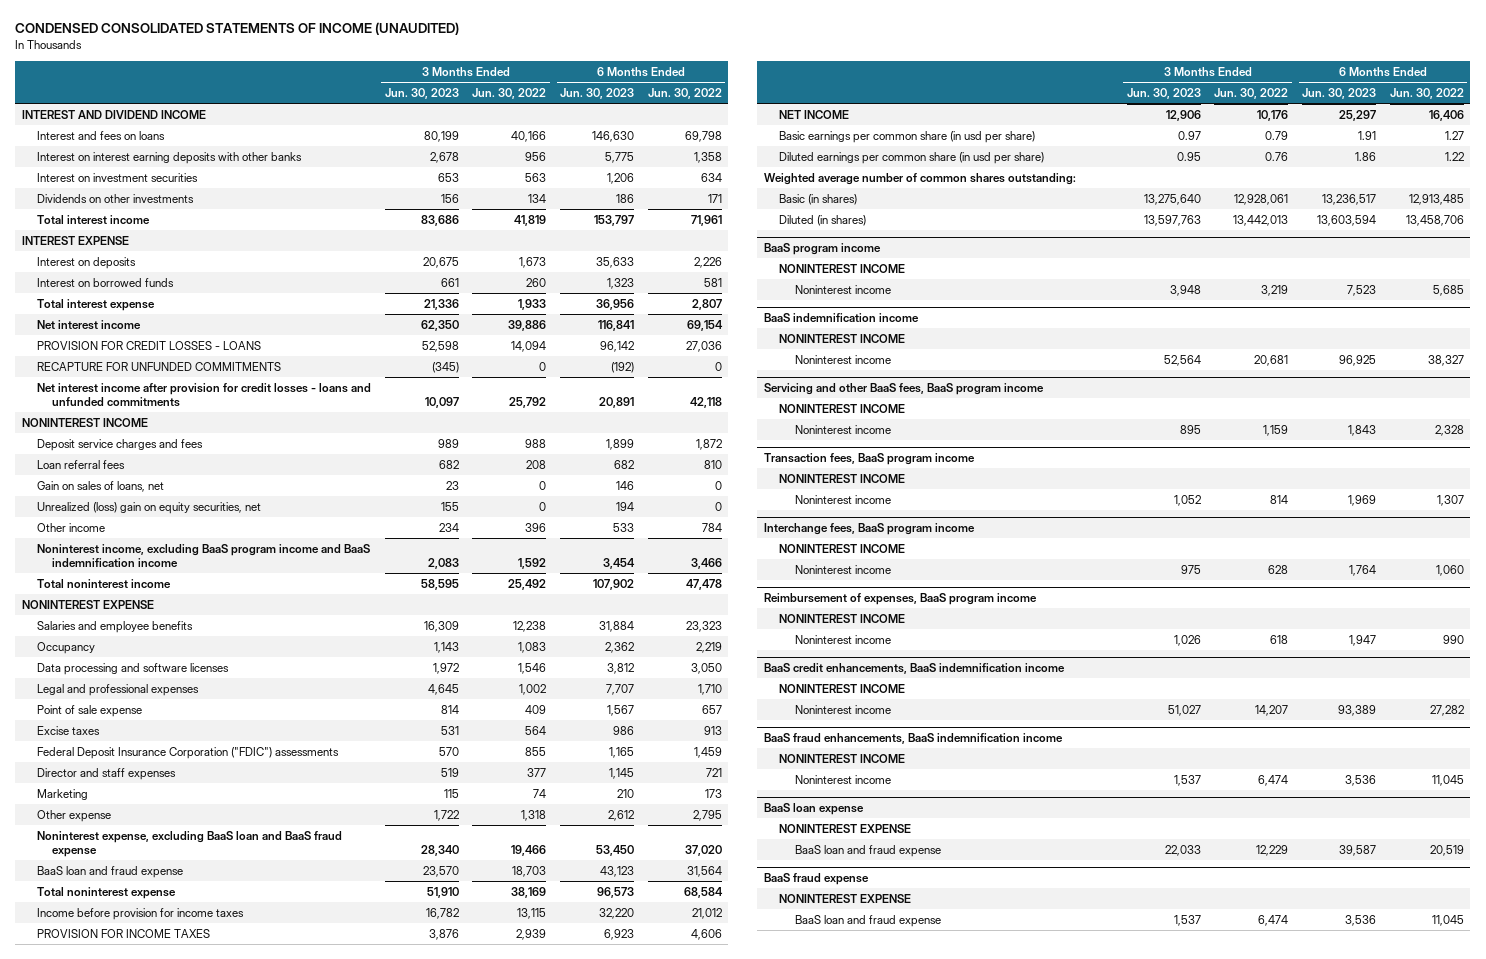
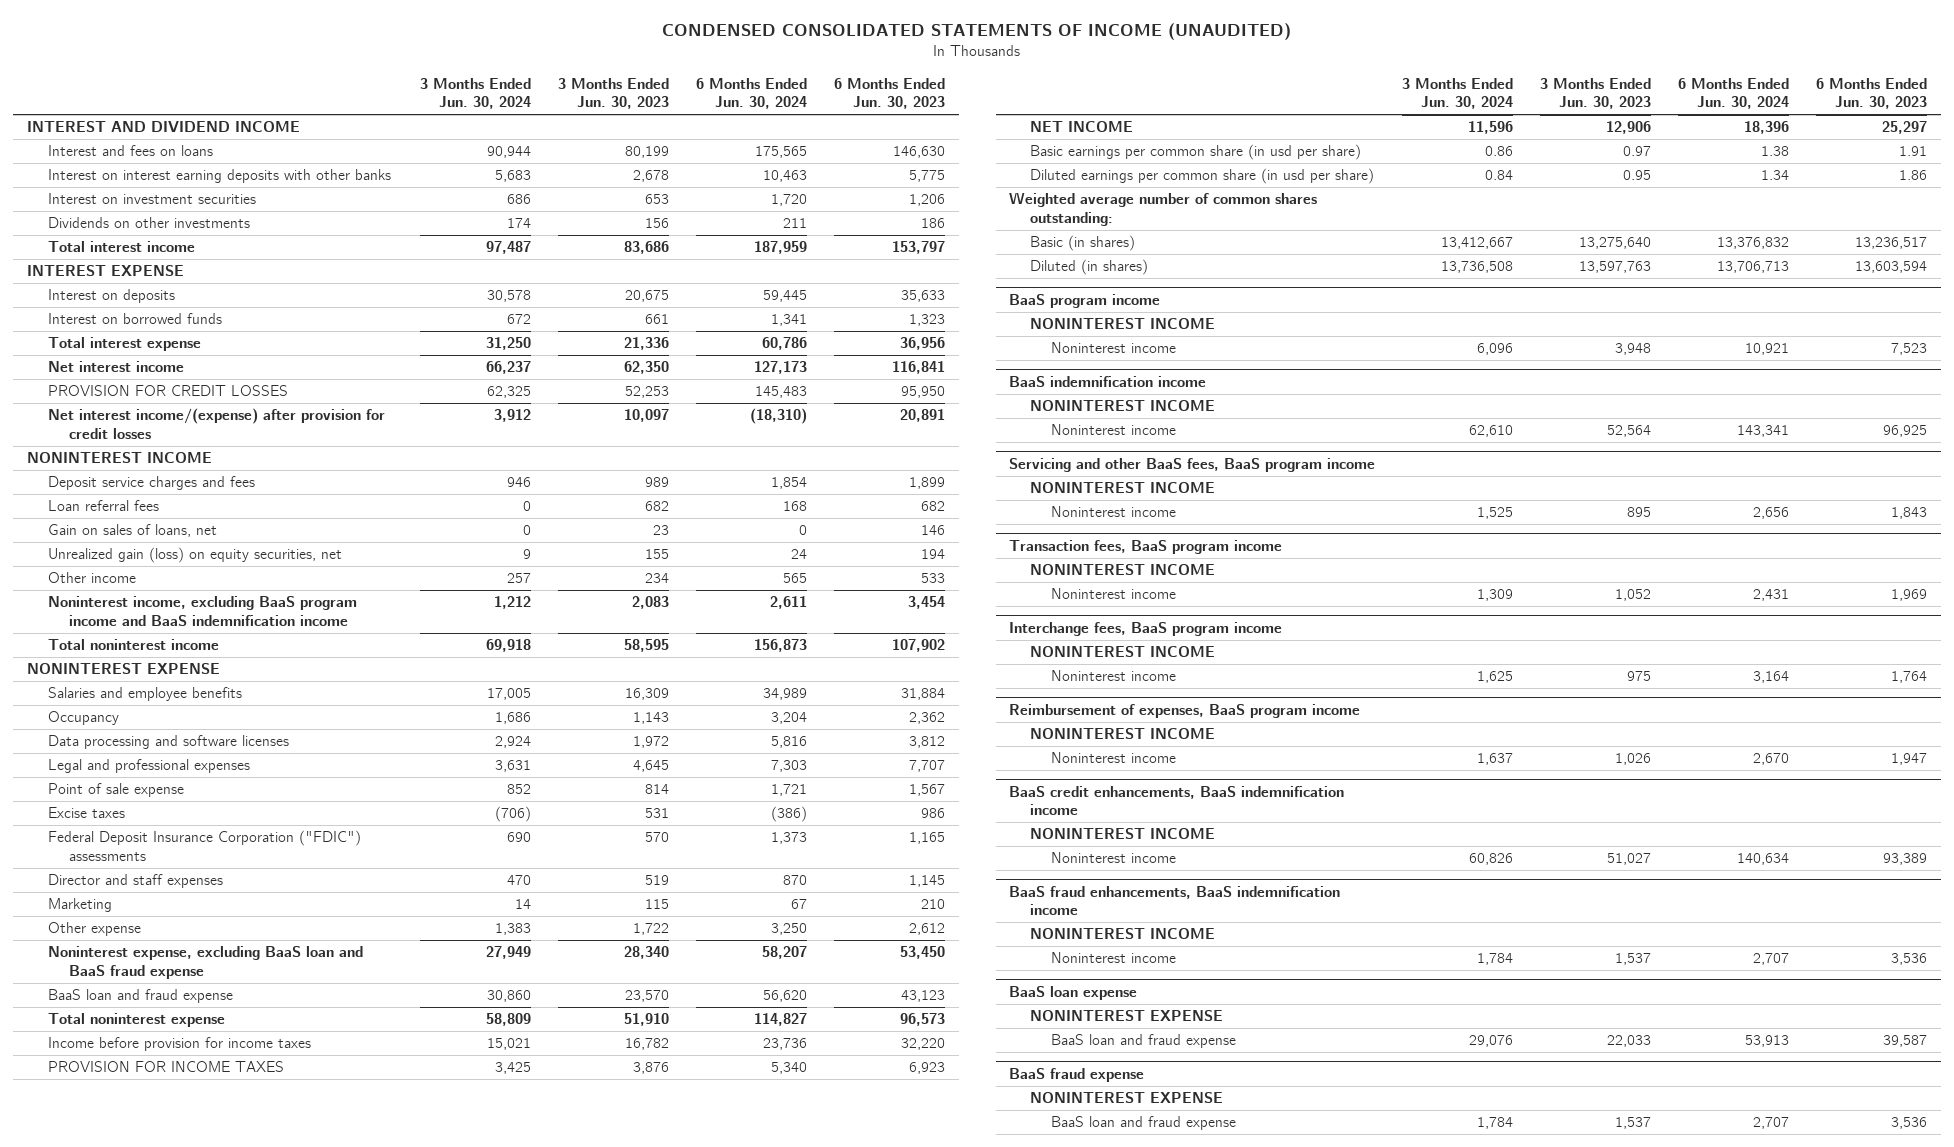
[472,87,547,99] Jun. 30, 2022 -> none
[647,87,722,99] Jun. 30, 2022 -> none
none -> [419,77,531,110] 3 Months Ended Jun. 30, 2024
none -> [696,77,808,110] 6 Months Ended Jun. 30, 2024
[37,361,282,371] RECAPTURE FOR UNFUNDED COMMITMENTS -> none
[37,340,262,350] PROVISION FOR CREDIT LOSSES - LOANS -> [47,385,288,397] PROVISION FOR CREDIT LOSSES
[421,340,459,352] 52,598 -> [624,386,669,399] 52,253
[599,340,634,352] 96,142 -> [901,386,946,399] 95,950
[37,382,372,408] Net interest income after provision for credit losses - loans and unfunded commitments -> [47,408,385,439] Net interest income/(expense) after provision for credit losses
[37,501,262,514] Unrealized (loss) gain on equity securities, net -> [47,547,342,564] Unrealized gain (loss) on equity securities, net

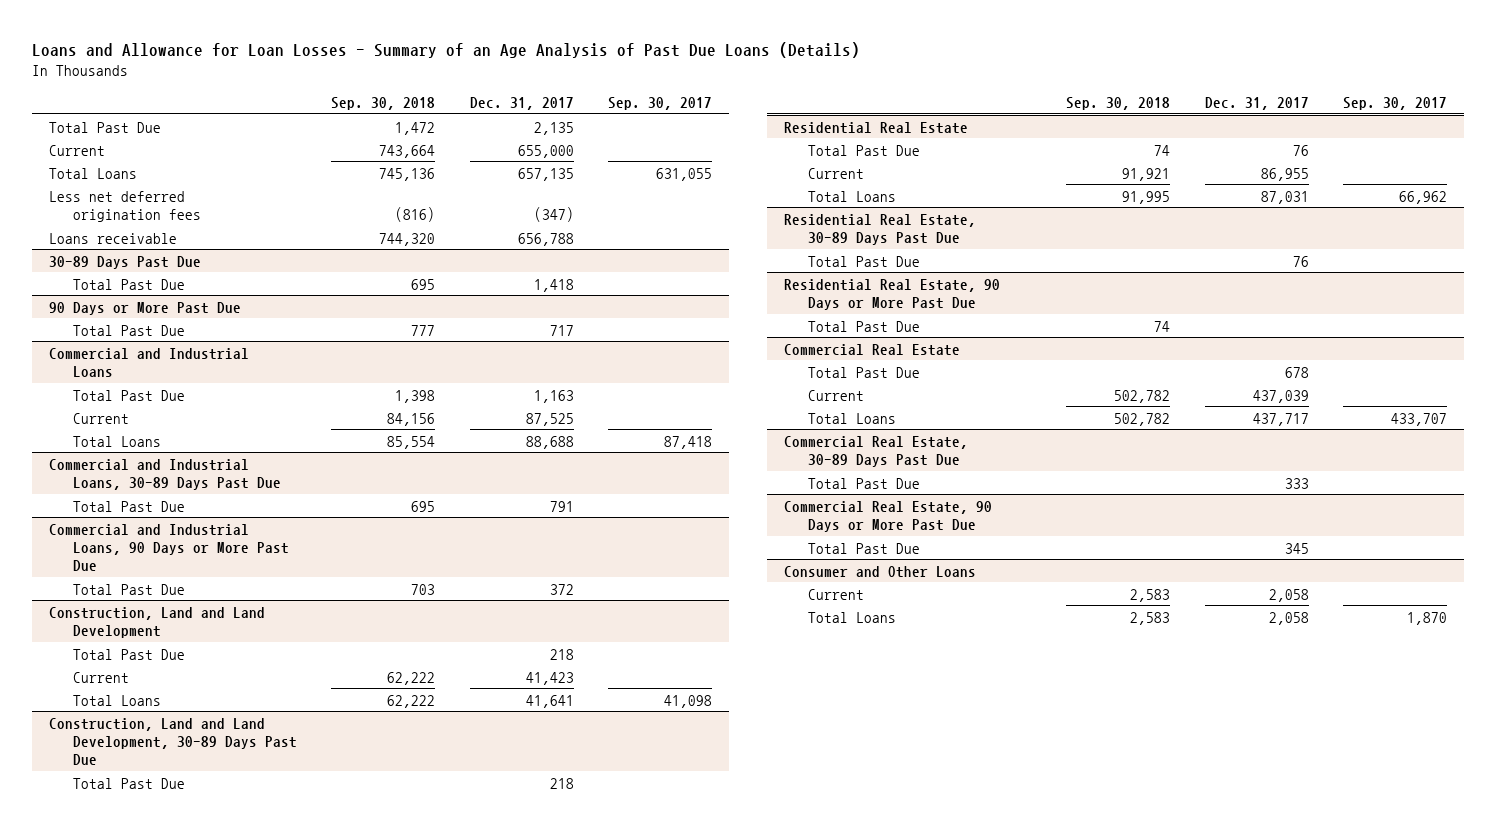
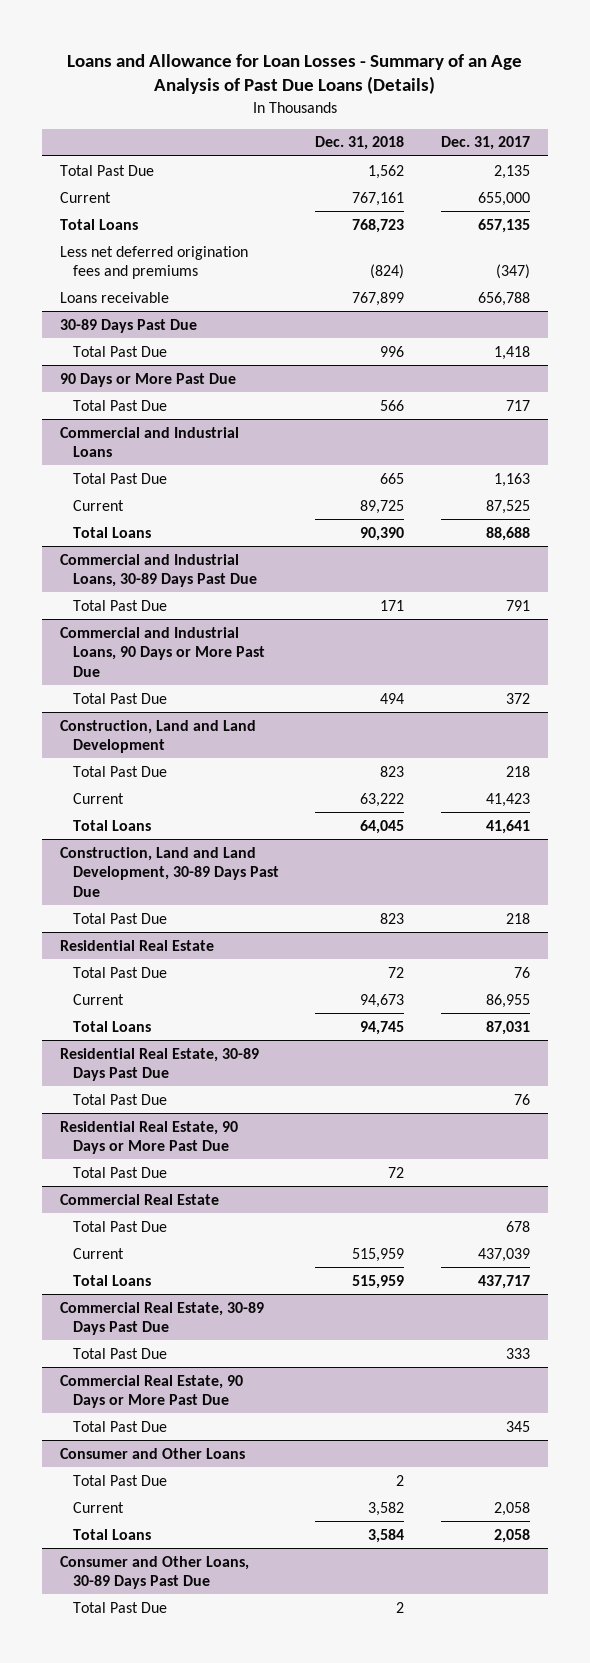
[331,96,436,110] Sep. 30, 2018 -> none
[608,96,713,110] Sep. 30, 2017 -> none
none -> [315,136,405,151] Dec. 31, 2018
[48,190,201,222] Less net deferred origination fees -> [60,245,249,280] Less net deferred origination fees and premiums
none -> [72,1474,167,1486] Total Past Due
none -> [60,1555,250,1590] Consumer and Other Loans, 30-89 Days Past Due
none -> [72,1601,167,1613] Total Past Due

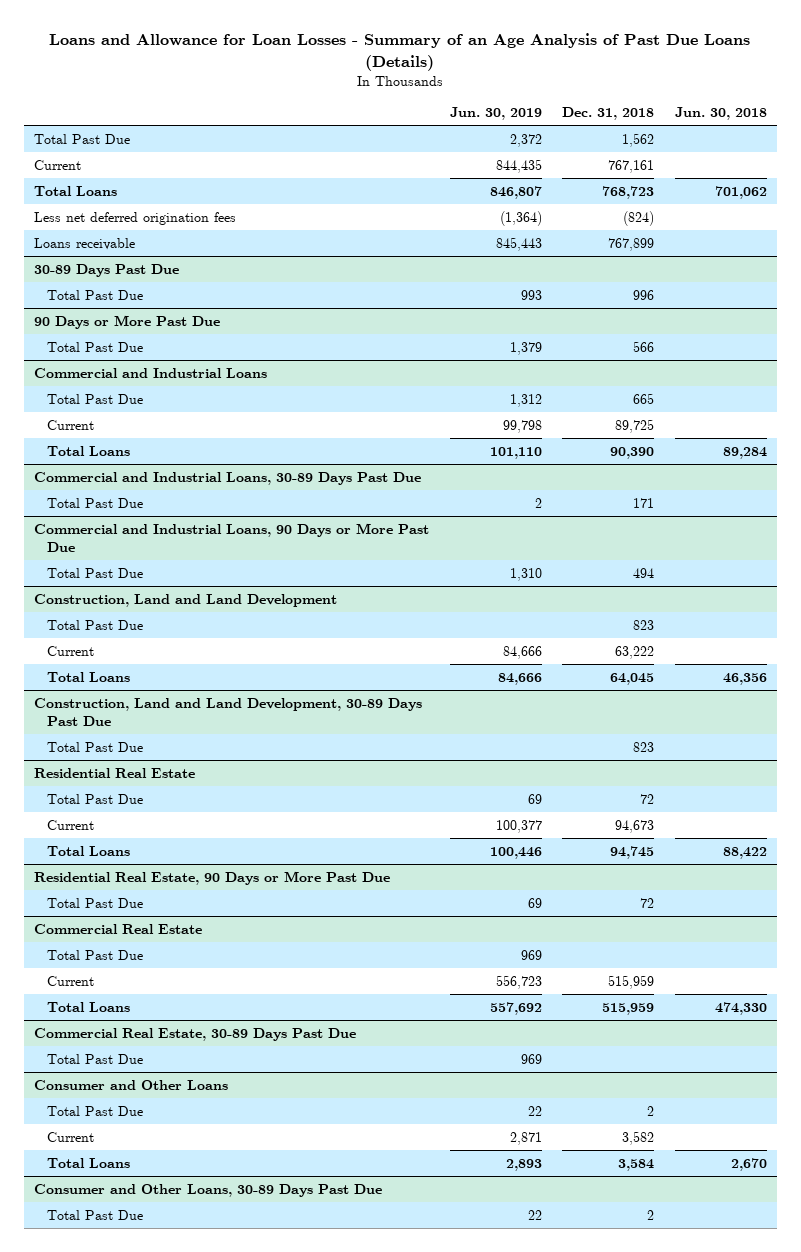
[440,136,530,151] Dec. 31, 2017 -> none
none -> [449,107,542,121] Jun. 30, 2019
none -> [674,107,767,121] Jun. 30, 2018
[60,245,249,280] Less net deferred origination fees and premiums -> [33,211,236,225] Less net deferred origination fees
[60,1047,260,1082] Residential Real Estate, 30-89 Days Past Due -> none
[72,1093,167,1105] Total Past Due -> none
[60,1374,244,1409] Commercial Real Estate, 90 Days or More Past Due -> none
[72,1420,167,1432] Total Past Due -> none

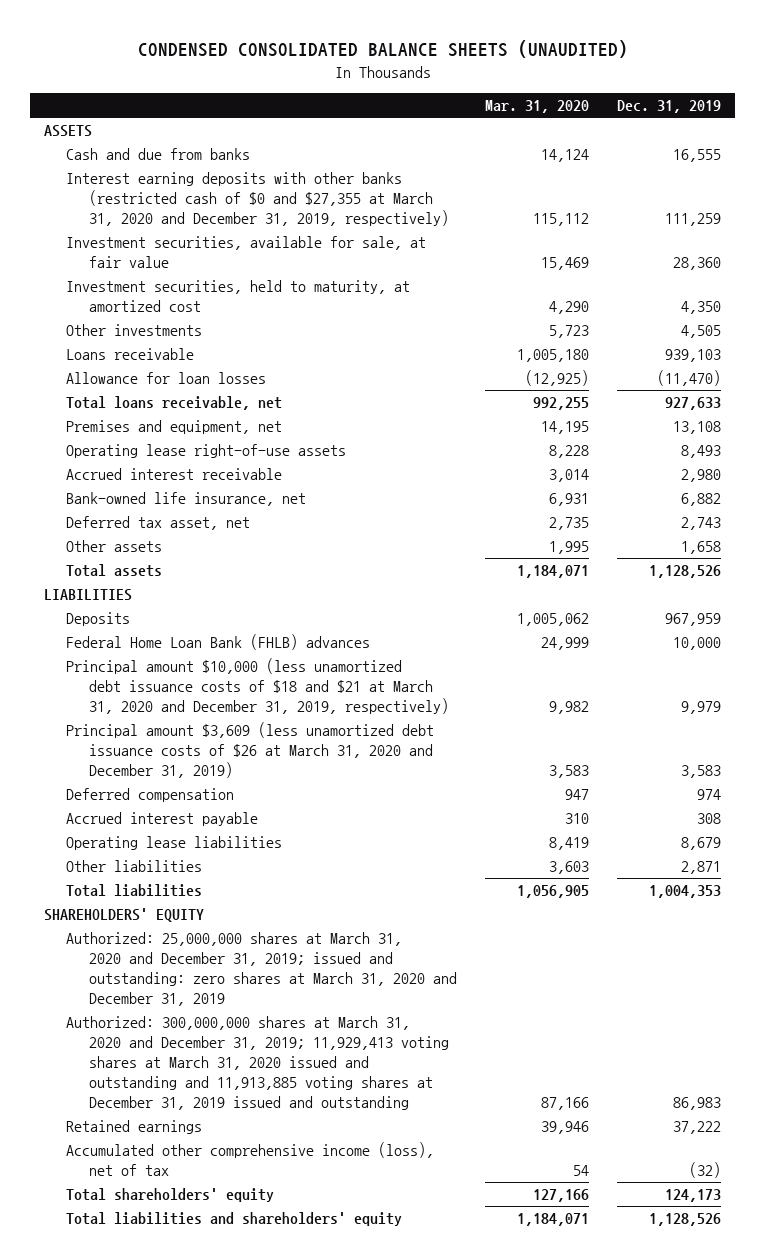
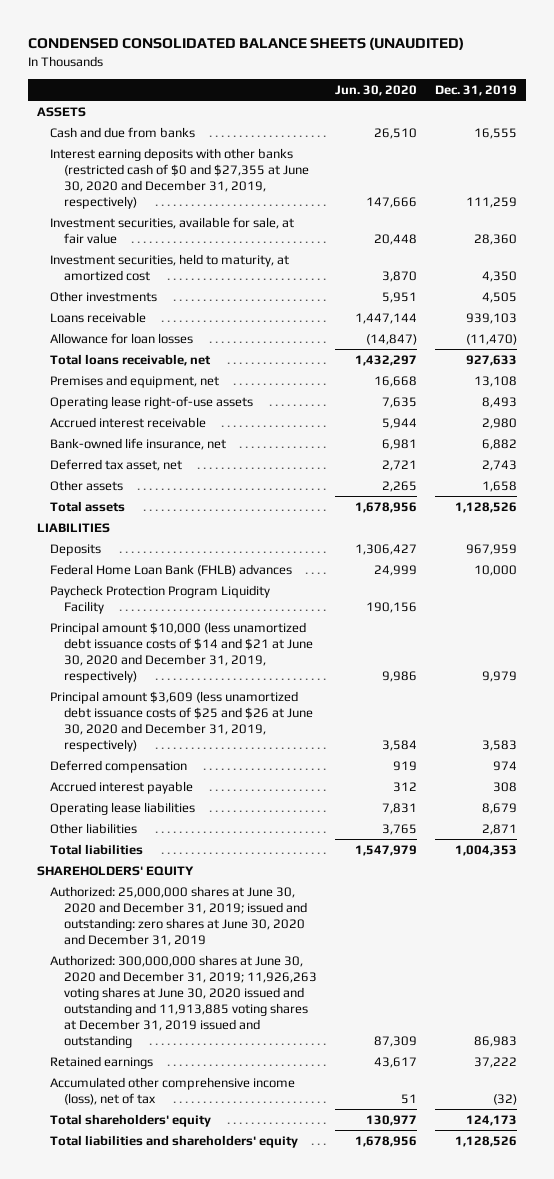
[485,100,590,114] Mar. 31, 2020 -> none
none -> [335,84,418,96] Jun. 30, 2020
[66,172,449,227] Interest earning deposits with other banks (restricted cash of $0 and $27,355 at March 31, 2020 and December 31, 2019, respectively) -> [50,147,310,209] Interest earning deposits with other banks (restricted cash of $0 and $27,355 at June 30, 2020 and December 31, 2019, respectively)
none -> [50,584,271,614] Paycheck Protection Program Liquidity Facility
[66,658,449,715] Principal amount $10,000 (less unamortized debt issuance costs of $18 and $21 at March 31, 2020 and December 31, 2019, respectively) -> [50,621,314,683] Principal amount $10,000 (less unamortized debt issuance costs of $14 and $21 at June 30, 2020 and December 31, 2019, respectively)
[66,722,435,779] Principal amount $3,609 (less unamortized debt issuance costs of $26 at March 31, 2020 and December 31, 2019) -> [50,690,314,752] Principal amount $3,609 (less unamortized debt issuance costs of $25 and $26 at June 30, 2020 and December 31, 2019, respectively)
[66,932,457,1007] Authorized: 25,000,000 shares at March 31, 2020 and December 31, 2019; issued and outstanding: zero shares at March 31, 2020 and December 31, 2019 -> [50,885,308,946] Authorized: 25,000,000 shares at June 30, 2020 and December 31, 2019; issued and outstanding: zero shares at June 30, 2020 and December 31, 2019
[66,1016,449,1111] Authorized: 300,000,000 shares at March 31, 2020 and December 31, 2019; 11,929,413 voting shares at March 31, 2020 issued and outstanding and 11,913,885 voting shares at December 31, 2019 issued and outstanding -> [50,954,318,1048] Authorized: 300,000,000 shares at June 30, 2020 and December 31, 2019; 11,926,263 voting shares at June 30, 2020 issued and outstanding and 11,913,885 voting shares at December 31, 2019 issued and outstanding

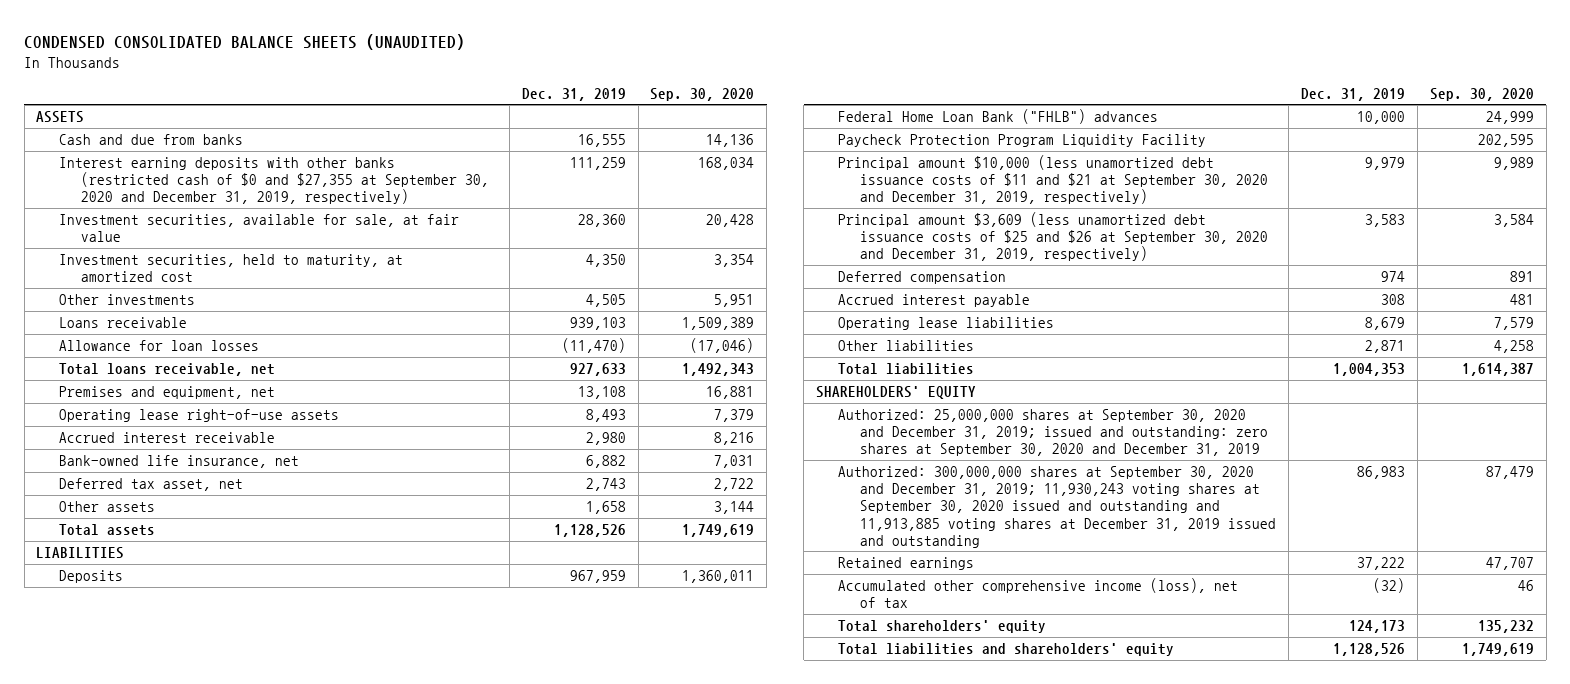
[335,84,418,96] Jun. 30, 2020 -> none
none -> [650,87,755,101] Sep. 30, 2020
[50,147,310,209] Interest earning deposits with other banks (restricted cash of $0 and $27,355 at June 30, 2020 and December 31, 2019, respectively) -> [58,157,489,205] Interest earning deposits with other banks (restricted cash of $0 and $27,355 at September 30, 2020 and December 31, 2019, respectively)
[50,563,293,576] Federal Home Loan Bank (FHLB) advances -> [838,109,1159,125] Federal Home Loan Bank ("FHLB") advances
[50,621,314,683] Principal amount $10,000 (less unamortized debt issuance costs of $14 and $21 at June 30, 2020 and December 31, 2019, respectively) -> [838,155,1269,205] Principal amount $10,000 (less unamortized debt issuance costs of $11 and $21 at September 30, 2020 and December 31, 2019, respectively)
[50,690,314,752] Principal amount $3,609 (less unamortized debt issuance costs of $25 and $26 at June 30, 2020 and December 31, 2019, respectively) -> [838,212,1269,262] Principal amount $3,609 (less unamortized debt issuance costs of $25 and $26 at September 30, 2020 and December 31, 2019, respectively)
[50,885,308,946] Authorized: 25,000,000 shares at June 30, 2020 and December 31, 2019; issued and outstanding: zero shares at June 30, 2020 and December 31, 2019 -> [838,409,1269,457] Authorized: 25,000,000 shares at September 30, 2020 and December 31, 2019; issued and outstanding: zero shares at September 30, 2020 and December 31, 2019
[50,954,318,1048] Authorized: 300,000,000 shares at June 30, 2020 and December 31, 2019; 11,926,263 voting shares at June 30, 2020 issued and outstanding and 11,913,885 voting shares at December 31, 2019 issued and outstanding -> [838,466,1277,548] Authorized: 300,000,000 shares at September 30, 2020 and December 31, 2019; 11,930,243 voting shares at September 30, 2020 issued and outstanding and 11,913,885 voting shares at December 31, 2019 issued and outstanding

